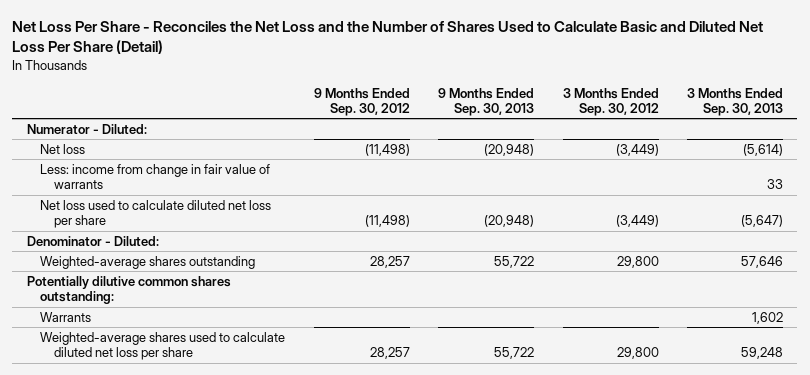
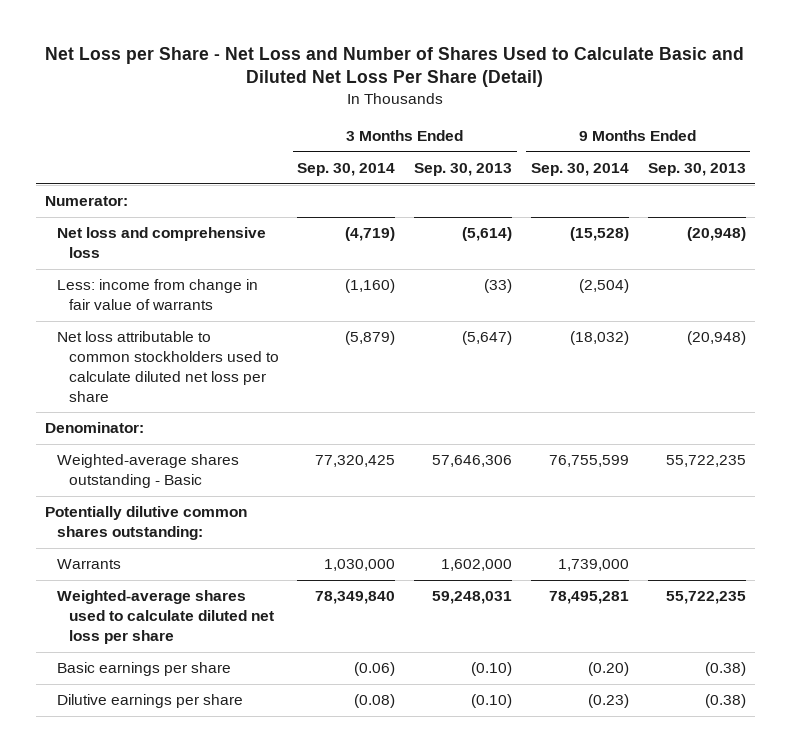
[12,21,764,55] Net Loss Per Share - Reconciles the Net Loss and the Number of Shares Used to Calculate Basic and Diluted Net Loss Per Share (Detail) -> [45,46,745,88] Net Loss per Share - Net Loss and Number of Shares Used to Calculate Basic and Diluted Net Loss Per Share (Detail)
[313,87,410,116] 9 Months Ended Sep. 30, 2012 -> none
[562,87,659,116] 3 Months Ended Sep. 30, 2012 -> none
none -> [297,162,396,176] Sep. 30, 2014
none -> [530,162,629,176] Sep. 30, 2014
[26,123,147,134] Numerator - Diluted: -> [44,196,128,207] Numerator:
[40,143,86,154] Net loss -> [56,227,266,259] Net loss and comprehensive loss
[767,179,784,190] 33 -> [484,279,513,294] (33)
[40,199,272,229] Net loss used to calculate diluted net loss per share -> [56,331,279,402] Net loss attributable to common stockholders used to calculate diluted net loss per share
[26,235,159,246] Denominator - Diluted: -> [44,422,144,434] Denominator:
[40,255,256,269] Weighted-average shares outstanding -> [56,454,239,489] Weighted-average shares outstanding - Basic
[494,255,535,268] 55,722 -> [665,455,746,468] 55,722,235
[741,255,784,268] 57,646 -> [432,455,513,468] 57,646,306
[752,311,784,324] 1,602 -> [441,559,513,572] 1,602,000
[494,347,535,360] 55,722 -> [665,591,746,605] 55,722,235
[741,347,784,360] 59,248 -> [432,591,513,605] 59,248,031
none -> [56,662,231,677] Basic earnings per share
none -> [56,694,243,709] Dilutive earnings per share

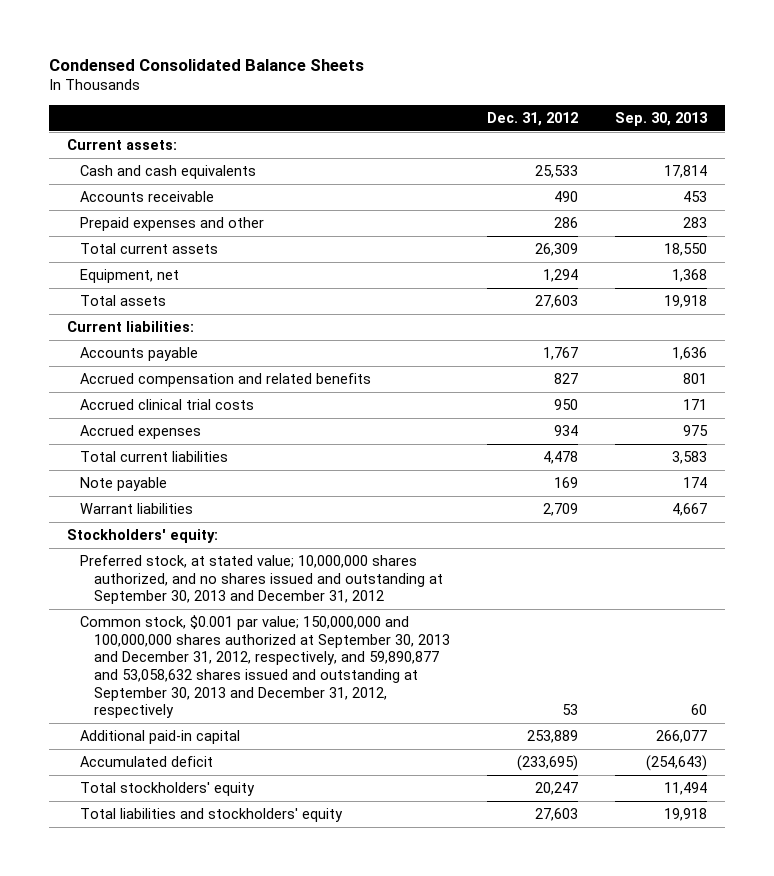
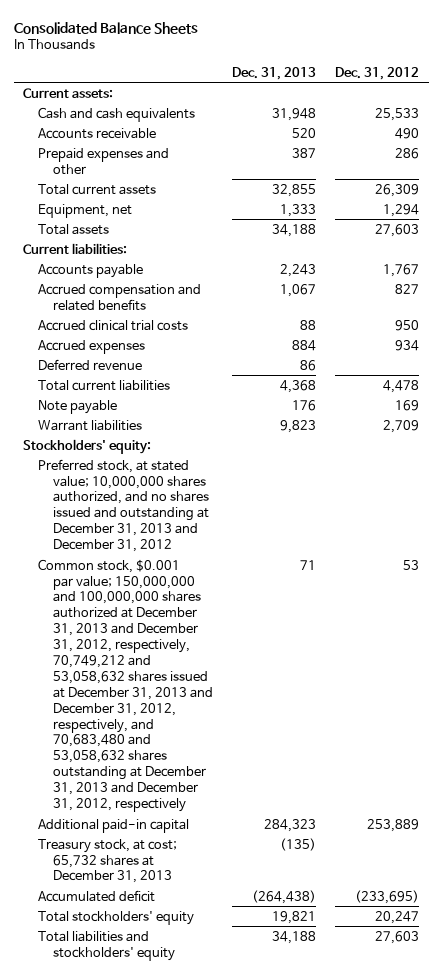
[48,59,364,72] Condensed Consolidated Balance Sheets -> [13,21,198,34] Consolidated Balance Sheets
[614,112,708,127] Sep. 30, 2013 -> none
none -> [232,66,317,80] Dec. 31, 2013
none -> [38,358,143,370] Deferred revenue
[80,555,443,605] Preferred stock, at stated value; 10,000,000 shares authorized, and no shares issued and outstanding at September 30, 2013 and December 31, 2012 -> [38,458,210,553] Preferred stock, at stated value; 10,000,000 shares authorized, and no shares issued and outstanding at December 31, 2013 and December 31, 2012
[80,615,450,719] Common stock, $0.001 par value; 150,000,000 and 100,000,000 shares authorized at September 30, 2013 and December 31, 2012, respectively, and 59,890,877 and 53,058,632 shares issued and outstanding at September 30, 2013 and December 31, 2012, respectively -> [38,558,214,813] Common stock, $0.001 par value; 150,000,000 and 100,000,000 shares authorized at December 31, 2013 and December 31, 2012, respectively, 70,749,212 and 53,058,632 shares issued at December 31, 2013 and December 31, 2012, respectively, and 70,683,480 and 53,058,632 shares outstanding at December 31, 2013 and December 31, 2012, respectively
none -> [38,838,178,884] Treasury stock, at cost; 65,732 shares at December 31, 2013

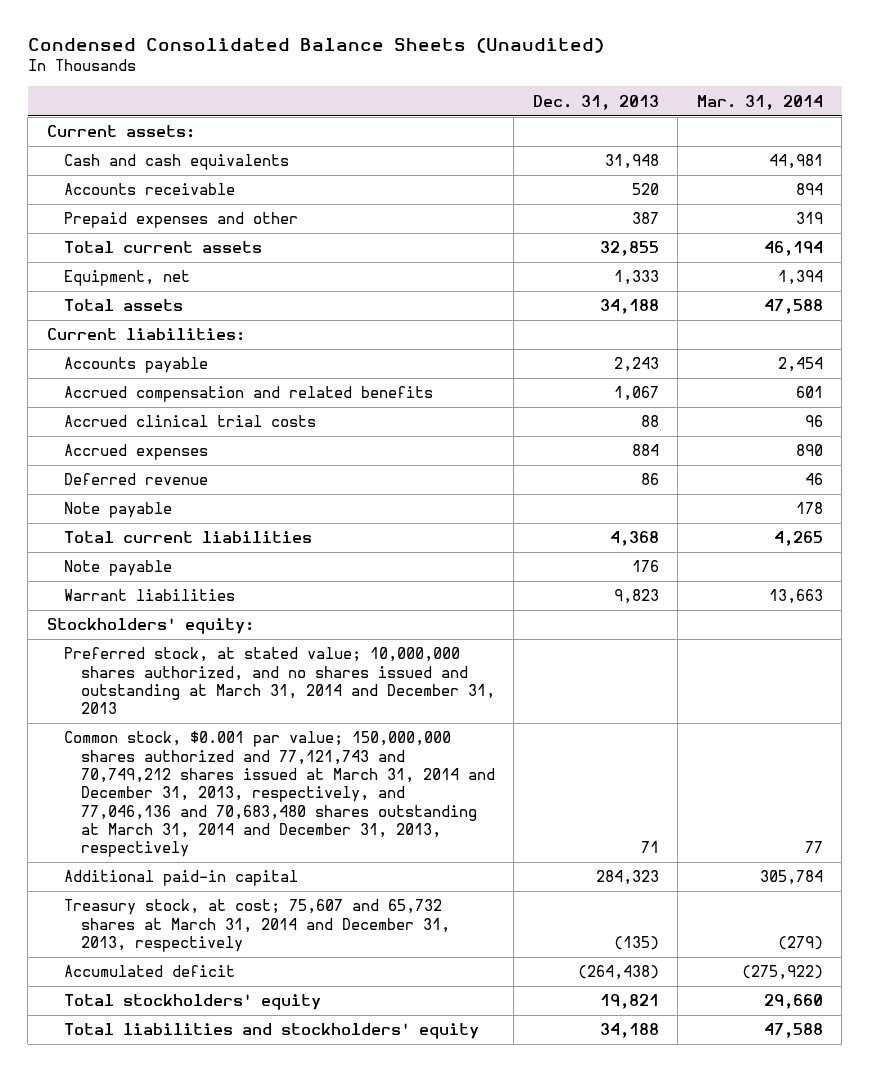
[13,21,198,34] Consolidated Balance Sheets -> [27,38,604,54] Condensed Consolidated Balance Sheets (Unaudited)
[335,66,420,80] Dec. 31, 2012 -> none
none -> [696,94,823,110] Mar. 31, 2014
none -> [63,502,172,519] Note payable
[38,458,210,553] Preferred stock, at stated value; 10,000,000 shares authorized, and no shares issued and outstanding at December 31, 2013 and December 31, 2012 -> [63,647,495,715] Preferred stock, at stated value; 10,000,000 shares authorized, and no shares issued and outstanding at March 31, 2014 and December 31, 2013
[38,558,214,813] Common stock, $0.001 par value; 150,000,000 and 100,000,000 shares authorized at December 31, 2013 and December 31, 2012, respectively, 70,749,212 and 53,058,632 shares issued at December 31, 2013 and December 31, 2012, respectively, and 70,683,480 and 53,058,632 shares outstanding at December 31, 2013 and December 31, 2012, respectively -> [63,731,495,858] Common stock, $0.001 par value; 150,000,000 shares authorized and 77,121,743 and 70,749,212 shares issued at March 31, 2014 and December 31, 2013, respectively, and 77,046,136 and 70,683,480 shares outstanding at March 31, 2014 and December 31, 2013, respectively
[38,838,178,884] Treasury stock, at cost; 65,732 shares at December 31, 2013 -> [63,899,450,952] Treasury stock, at cost; 75,607 and 65,732 shares at March 31, 2014 and December 31, 2013, respectively

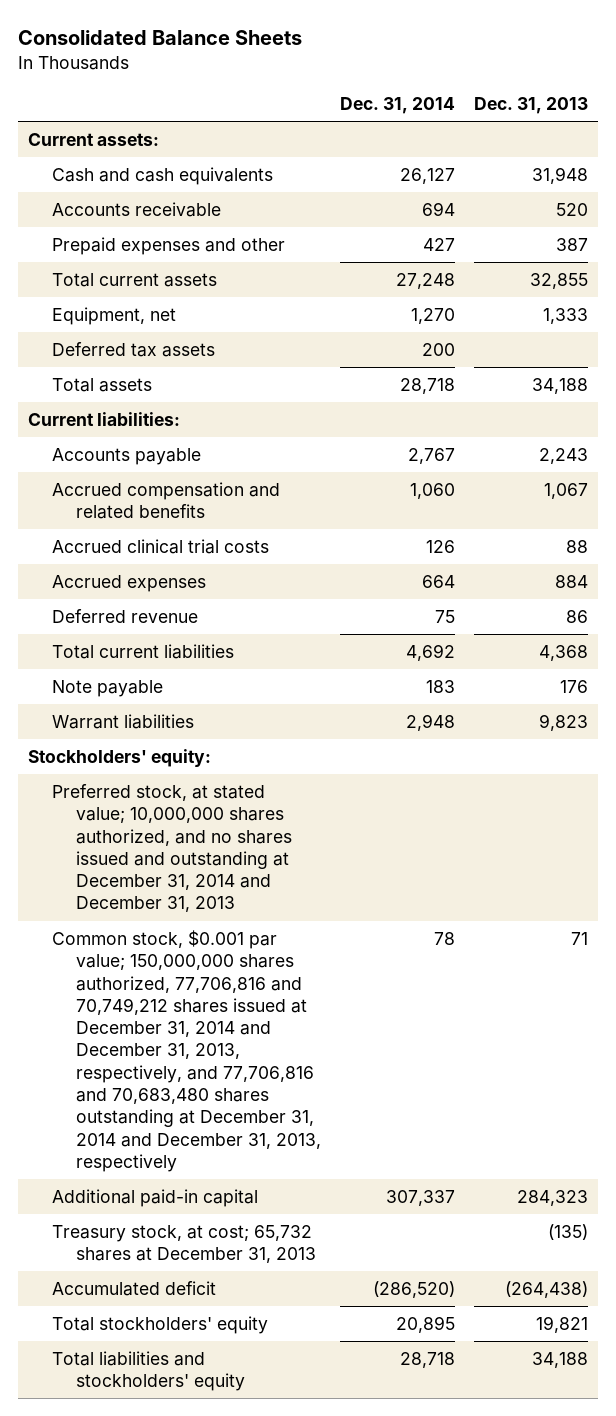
[27,38,604,54] Condensed Consolidated Balance Sheets (Unaudited) -> [17,30,302,46] Consolidated Balance Sheets
[696,94,823,110] Mar. 31, 2014 -> none
none -> [339,97,455,115] Dec. 31, 2014
none -> [51,341,215,357] Deferred tax assets
[63,502,172,519] Note payable -> none
[63,647,495,715] Preferred stock, at stated value; 10,000,000 shares authorized, and no shares issued and outstanding at March 31, 2014 and December 31, 2013 -> [51,783,292,913] Preferred stock, at stated value; 10,000,000 shares authorized, and no shares issued and outstanding at December 31, 2014 and December 31, 2013
[63,731,495,858] Common stock, $0.001 par value; 150,000,000 shares authorized and 77,121,743 and 70,749,212 shares issued at March 31, 2014 and December 31, 2013, respectively, and 77,046,136 and 70,683,480 shares outstanding at March 31, 2014 and December 31, 2013, respectively -> [51,929,321,1172] Common stock, $0.001 par value; 150,000,000 shares authorized, 77,706,816 and 70,749,212 shares issued at December 31, 2014 and December 31, 2013, respectively, and 77,706,816 and 70,683,480 shares outstanding at December 31, 2014 and December 31, 2013, respectively
[63,899,450,952] Treasury stock, at cost; 75,607 and 65,732 shares at March 31, 2014 and December 31, 2013, respectively -> [51,1224,316,1264] Treasury stock, at cost; 65,732 shares at December 31, 2013

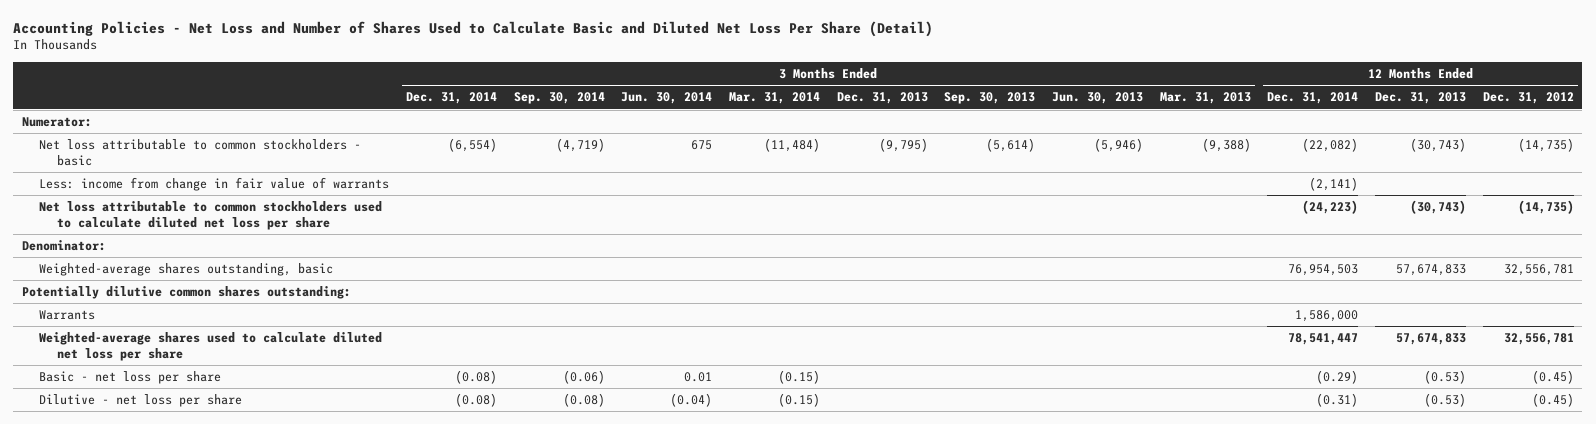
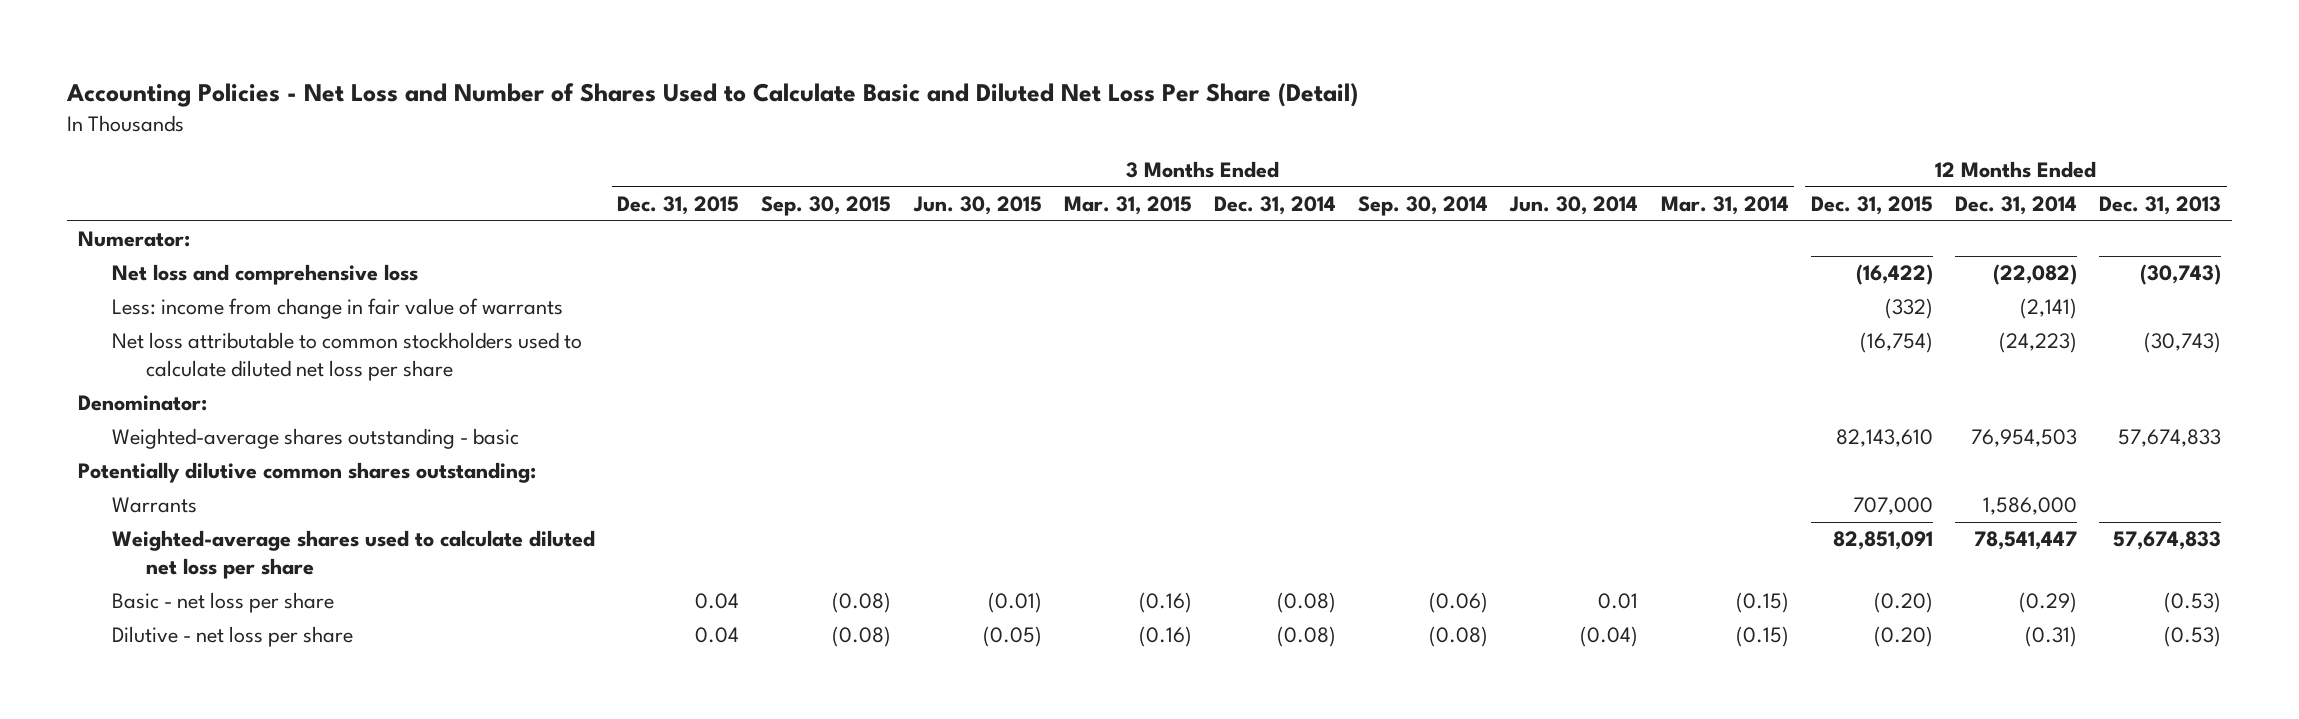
[836,92,928,105] Dec. 31, 2013 -> none
[944,92,1036,105] Sep. 30, 2013 -> none
[1052,92,1144,105] Jun. 30, 2013 -> none
[1159,92,1251,105] Mar. 31, 2013 -> none
[1482,92,1574,105] Dec. 31, 2012 -> none
none -> [617,196,740,216] Dec. 31, 2015
none -> [761,196,892,217] Sep. 30, 2015
none -> [912,196,1042,216] Jun. 30, 2015
none -> [1063,196,1192,216] Mar. 31, 2015
none -> [1810,196,1933,216] Dec. 31, 2015
[39,139,362,166] Net loss attributable to common stockholders - basic -> none
none -> [111,264,418,286] Net loss and comprehensive loss
[39,263,334,277] Weighted-average shares outstanding, basic -> [111,428,519,450] Weighted-average shares outstanding - basic

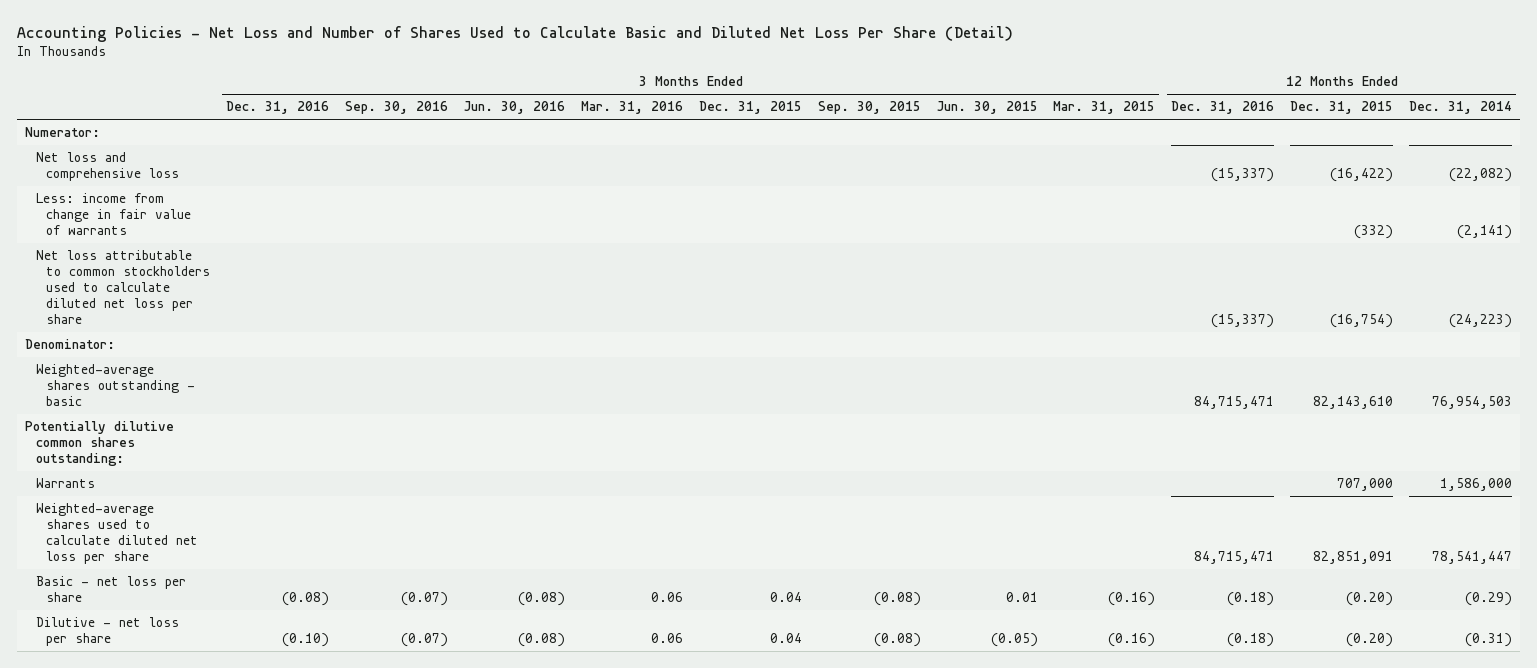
[1213,196,1336,216] Dec. 31, 2014 -> none
[1358,196,1489,217] Sep. 30, 2014 -> none
[1509,196,1639,216] Jun. 30, 2014 -> none
[1660,196,1789,216] Mar. 31, 2014 -> none
[2099,196,2222,216] Dec. 31, 2013 -> none
none -> [226,101,330,115] Dec. 31, 2016
none -> [345,101,449,115] Sep. 30, 2016
none -> [464,101,566,115] Jun. 30, 2016
none -> [580,101,683,115] Mar. 31, 2016
none -> [1171,101,1275,115] Dec. 31, 2016
[987,592,1042,614] (0.01) -> [1005,592,1038,603] 0.01

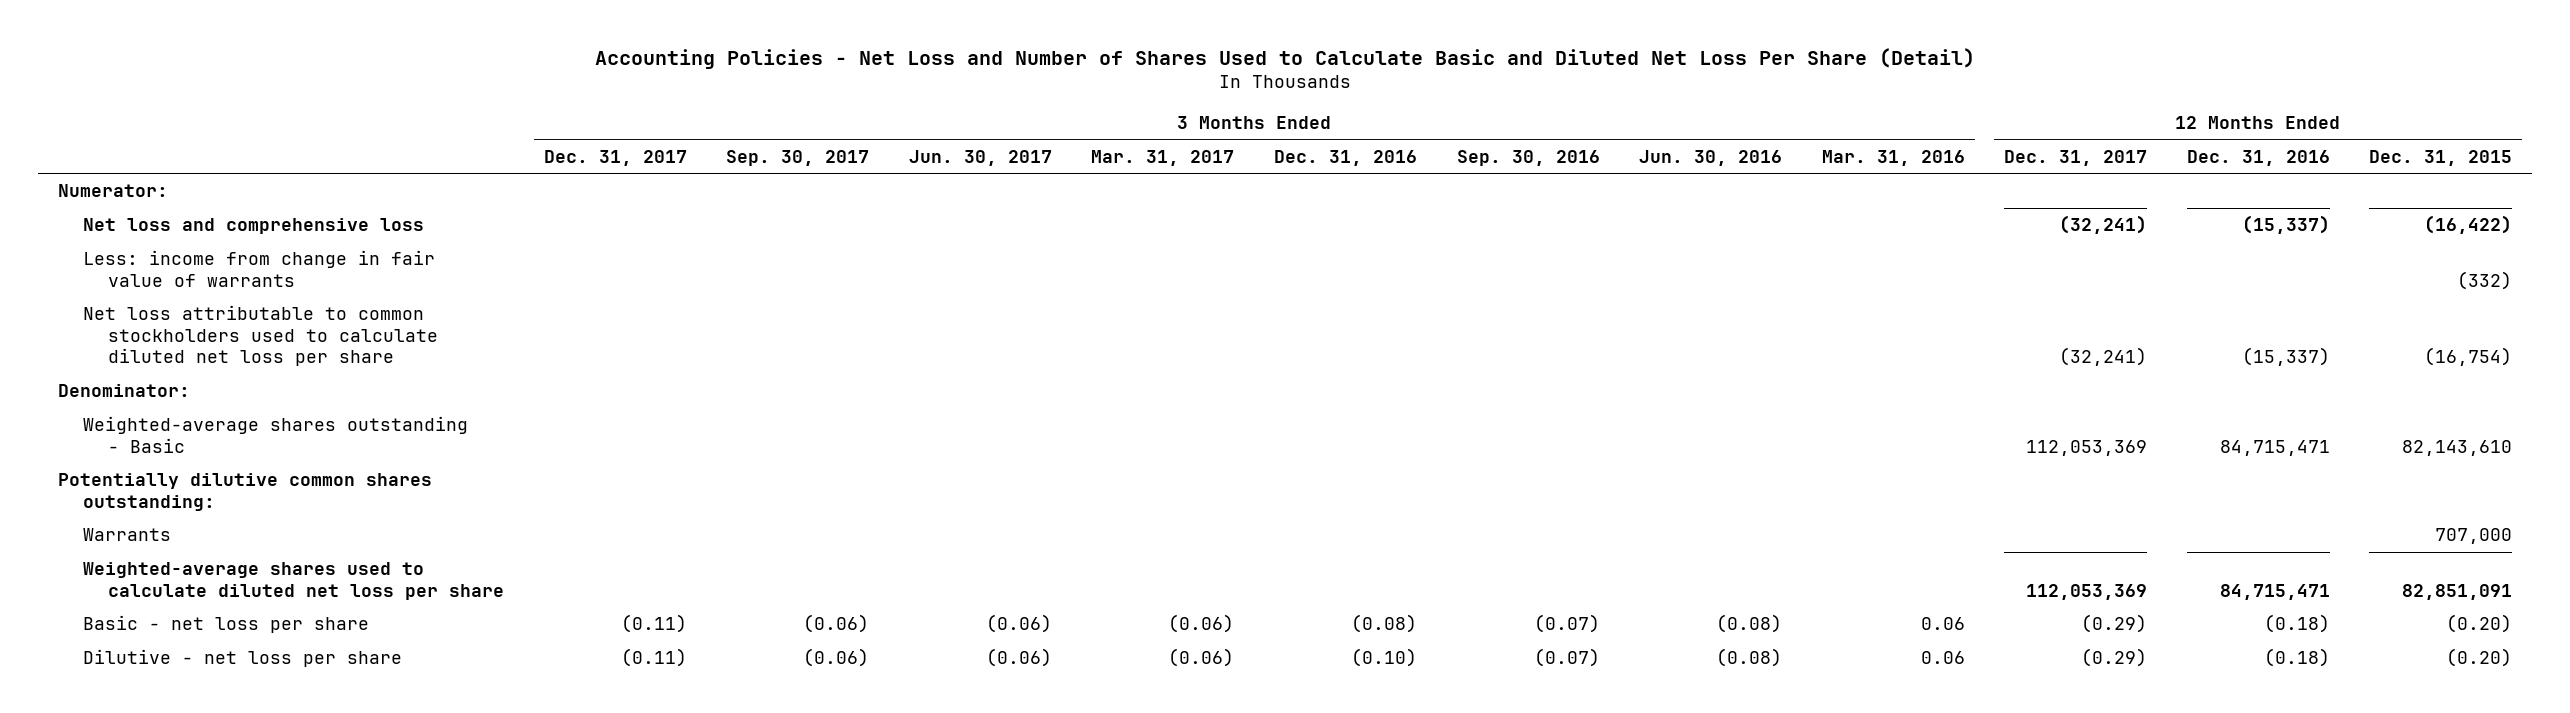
[698,101,802,115] Dec. 31, 2015 -> none
[817,101,921,115] Sep. 30, 2015 -> none
[936,101,1038,115] Jun. 30, 2015 -> none
[1053,101,1156,115] Mar. 31, 2015 -> none
[1409,101,1513,115] Dec. 31, 2014 -> none
none -> [543,149,687,166] Dec. 31, 2017
none -> [726,149,870,166] Sep. 30, 2017
none -> [908,149,1052,166] Jun. 30, 2017
none -> [1091,149,1235,166] Mar. 31, 2017
none -> [2004,149,2148,166] Dec. 31, 2017
[35,364,196,407] Weighted-average shares outstanding - basic -> [82,416,468,453] Weighted-average shares outstanding - Basic

